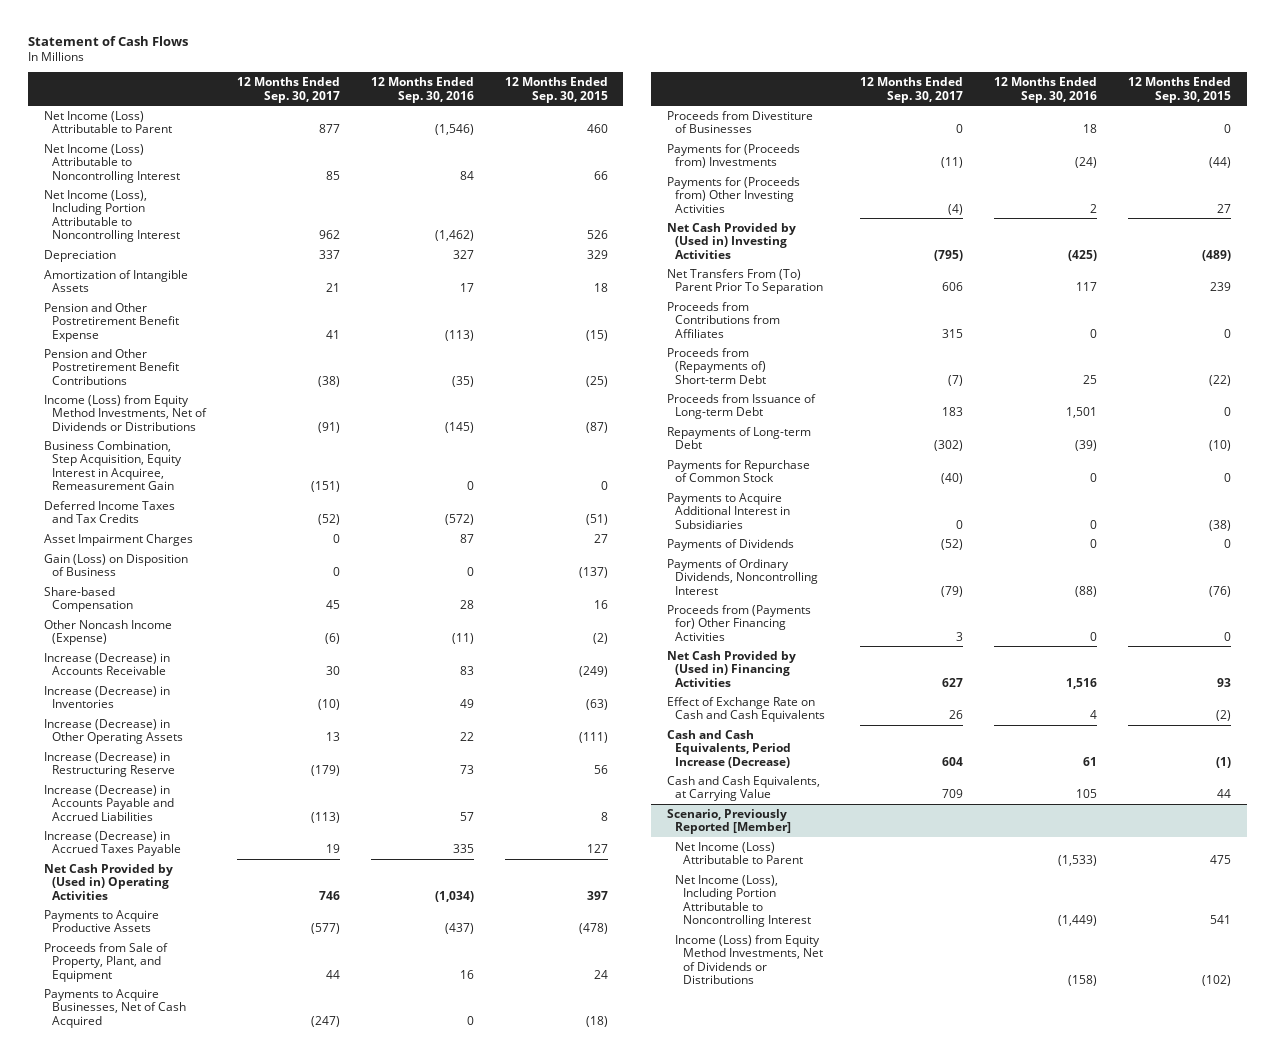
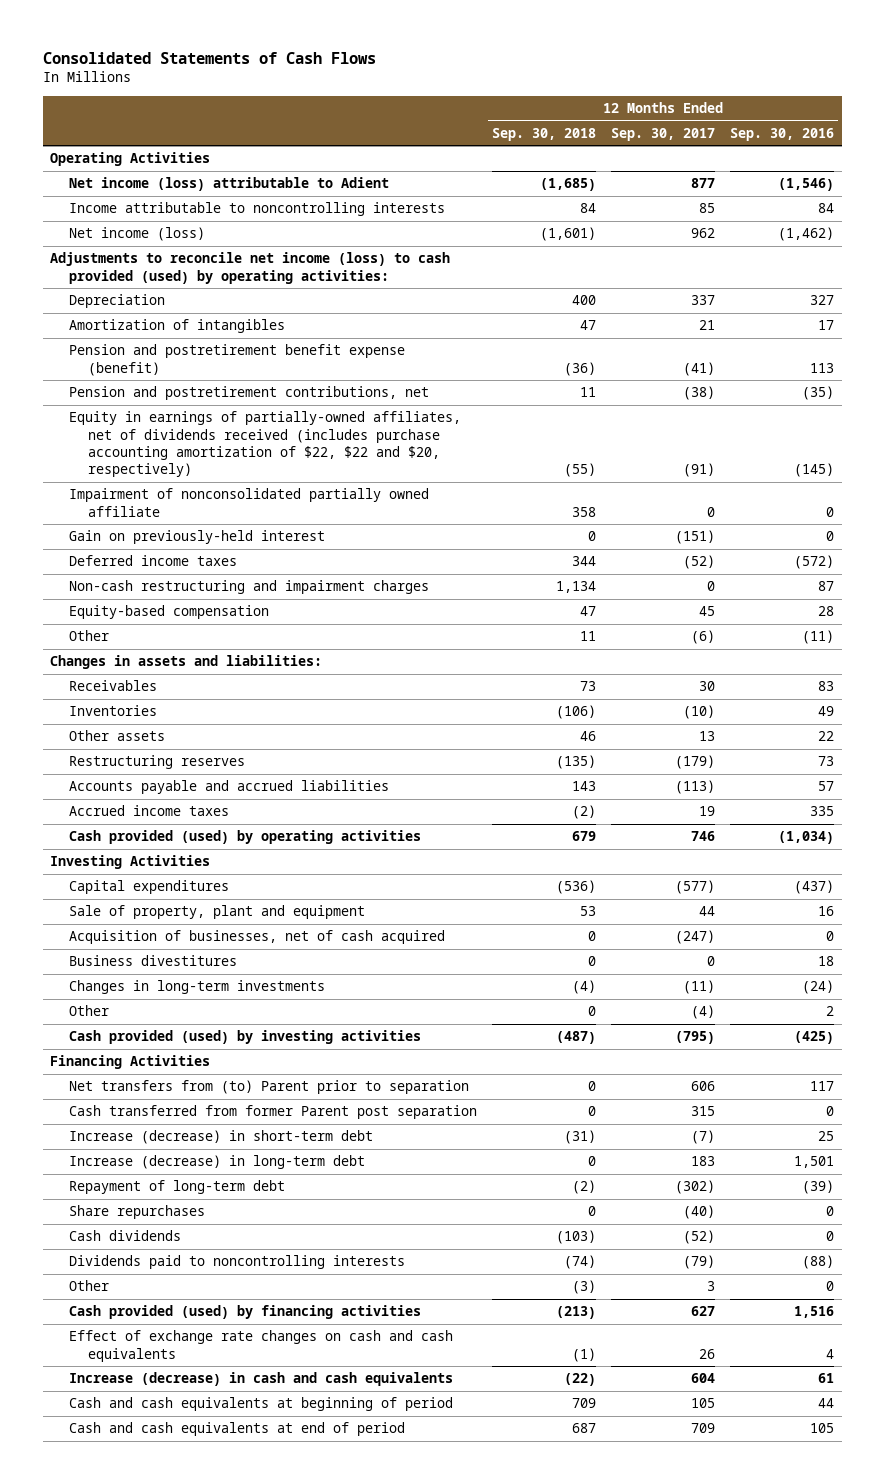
[28,35,189,46] Statement of Cash Flows -> [42,51,376,64] Consolidated Statements of Cash Flows
[504,77,608,103] 12 Months Ended Sep. 30, 2015 -> none
none -> [492,127,597,141] Sep. 30, 2018
none -> [50,152,211,167] Operating Activities
[43,110,172,134] Net Income (Loss) Attributable to Parent -> [69,177,390,192] Net income (loss) attributable to Adient
[43,143,180,183] Net Income (Loss) Attributable to Noncontrolling Interest -> [69,202,446,217] Income attributable to noncontrolling interests
[43,189,180,243] Net Income (Loss), Including Portion Attributable to Noncontrolling Interest -> [69,227,206,242] Net income (loss)
none -> [50,252,451,284] Adjustments to reconcile net income (loss) to cash provided (used) by operating activities:
[43,533,193,546] Asset Impairment Charges -> none
[43,553,188,577] Gain (Loss) on Disposition of Business -> none
[666,492,790,529] Payments to Acquire Additional Interest in Subsidiaries -> none
[666,808,791,835] Scenario, Previously Reported [Member] -> none
[674,841,803,865] Net Income (Loss) Attributable to Parent -> none
[674,874,811,928] Net Income (Loss), Including Portion Attributable to Noncontrolling Interest -> none
[674,934,823,985] Income (Loss) from Equity Method Investments, Net of Dividends or Distributions -> none
[43,269,188,293] Amortization of Intangible Assets -> [69,319,286,334] Amortization of intangibles
[43,302,179,342] Pension and Other Postretirement Benefit Expense -> [69,344,406,376] Pension and postretirement benefit expense (benefit)
[325,329,340,339] 41 -> [683,361,716,376] (41)
[444,329,474,341] (113) -> [810,362,835,373] 113
[43,348,179,385] Pension and Other Postretirement Benefit Contributions -> [69,386,430,401] Pension and postretirement contributions, net
[43,394,207,431] Income (Loss) from Equity Method Investments, Net of Dividends or Distributions -> [69,411,462,478] Equity in earnings of partially-owned affiliates, net of dividends received (includes purchase accounting amortization of $22, $22 and $20, respectively)
none -> [69,488,430,517] Impairment of nonconsolidated partially owned affiliate
[43,440,182,491] Business Combination, Step Acquisition, Equity Interest in Acquiree, Remeasurement Gain -> [69,530,326,545] Gain on previously-held interest
[43,500,175,524] Deferred Income Taxes and Tax Credits -> [69,555,238,567] Deferred income taxes
none -> [69,580,430,595] Non-cash restructuring and impairment charges
[43,586,133,613] Share-based Compensation -> [69,605,270,620] Equity-based compensation
[43,619,172,646] Other Noncash Income (Expense) -> [69,630,110,642] Other
none -> [50,655,323,670] Changes in assets and liabilities:
[43,652,170,676] Increase (Decrease) in Accounts Receivable -> [69,680,158,692] Receivables
[43,685,170,709] Increase (Decrease) in Inventories -> [69,705,158,717] Inventories
[43,718,183,745] Increase (Decrease) in Other Operating Assets -> [69,730,166,742] Other assets
[43,751,175,778] Increase (Decrease) in Restructuring Reserve -> [69,755,246,770] Restructuring reserves
[43,784,174,821] Increase (Decrease) in Accounts Payable and Accrued Liabilities -> [69,780,390,795] Accounts payable and accrued liabilities
[43,830,181,857] Increase (Decrease) in Accrued Taxes Payable -> [69,805,230,817] Accrued income taxes
[43,863,173,900] Net Cash Provided by (Used in) Operating Activities -> [69,830,422,845] Cash provided (used) by operating activities
none -> [50,855,211,870] Investing Activities
[43,909,159,933] Payments to Acquire Productive Assets -> [69,880,230,895] Capital expenditures
[43,942,168,982] Proceeds from Sale of Property, Plant, and Equipment -> [69,905,366,920] Sale of property, plant and equipment
[43,988,186,1028] Payments to Acquire Businesses, Net of Cash Acquired -> [69,930,446,945] Acquisition of businesses, net of cash acquired
[666,110,813,134] Proceeds from Divestiture of Businesses -> [69,955,238,967] Business divestitures
[666,143,800,169] Payments for (Proceeds from) Investments -> [69,980,326,995] Changes in long-term investments
[666,176,800,213] Payments for (Proceeds from) Other Investing Activities -> [69,1005,110,1017] Other
[666,222,796,259] Net Cash Provided by (Used in) Investing Activities -> [69,1030,422,1045] Cash provided (used) by investing activities
none -> [50,1055,211,1070] Financing Activities
[666,268,823,295] Net Transfers From (To) Parent Prior To Separation -> [69,1080,470,1095] Net transfers from (to) Parent prior to separation
[666,301,780,338] Proceeds from Contributions from Affiliates -> [69,1105,478,1120] Cash transferred from former Parent post separation
[666,347,766,384] Proceeds from (Repayments of) Short-term Debt -> [69,1130,374,1145] Increase (decrease) in short-term debt
[666,393,816,420] Proceeds from Issuance of Long-term Debt -> [69,1155,366,1170] Increase (decrease) in long-term debt
[666,426,811,450] Repayments of Long-term Debt -> [69,1180,286,1195] Repayment of long-term debt
[666,459,810,483] Payments for Repurchase of Common Stock -> [69,1205,206,1220] Share repurchases
[666,538,794,551] Payments of Dividends -> [69,1230,182,1242] Cash dividends
[666,558,818,595] Payments of Ordinary Dividends, Noncontrolling Interest -> [69,1255,406,1270] Dividends paid to noncontrolling interests
[666,604,811,641] Proceeds from (Payments for) Other Financing Activities -> [69,1280,110,1292] Other
[666,650,796,687] Net Cash Provided by (Used in) Financing Activities -> [69,1305,422,1320] Cash provided (used) by financing activities
[666,696,825,723] Effect of Exchange Rate on Cash and Cash Equivalents -> [69,1330,454,1362] Effect of exchange rate changes on cash and cash equivalents
[666,729,791,768] Cash and Cash Equivalents, Period Increase (Decrease) -> [69,1372,454,1387] Increase (decrease) in cash and cash equivalents
[666,775,820,802] Cash and Cash Equivalents, at Carrying Value -> [69,1397,454,1412] Cash and cash equivalents at beginning of period
[941,789,963,799] 709 -> [691,1398,716,1409] 105
[1076,789,1098,799] 105 -> [818,1398,835,1409] 44
none -> [69,1422,406,1437] Cash and cash equivalents at end of period

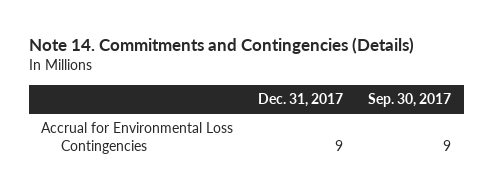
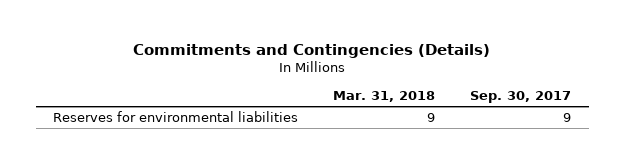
[29,37,415,55] Note 14. Commitments and Contingencies (Details) -> [133,44,491,59] Commitments and Contingencies (Details)
[258,93,344,108] Dec. 31, 2017 -> none
none -> [333,91,436,103] Mar. 31, 2018
[41,122,234,154] Accrual for Environmental Loss Contingencies -> [53,111,299,123] Reserves for environmental liabilities

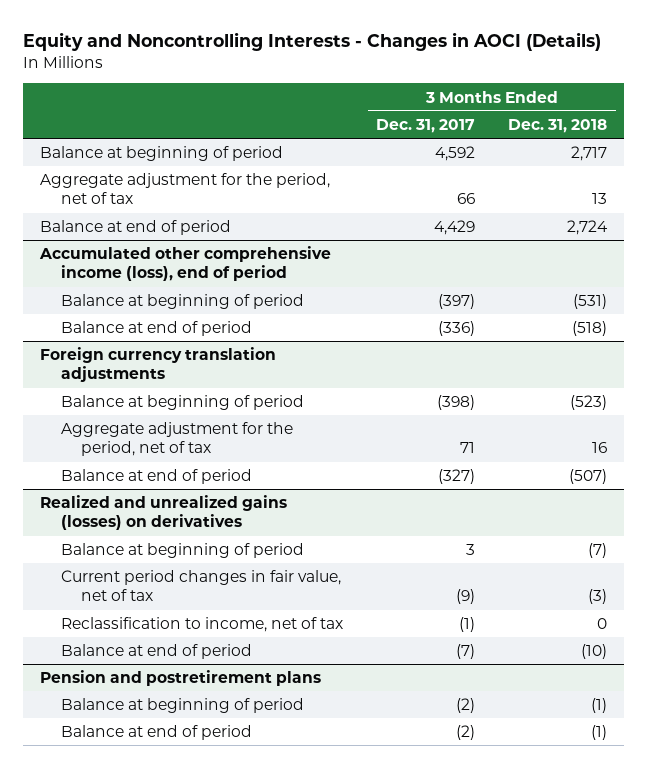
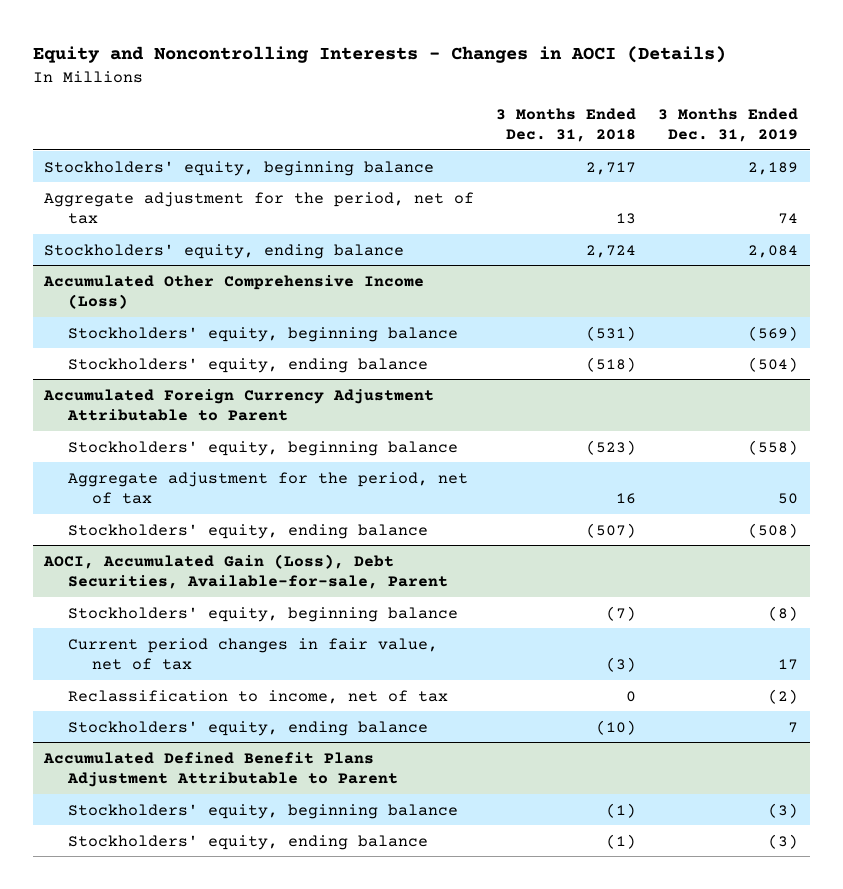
[376,118,476,133] Dec. 31, 2017 -> none
none -> [658,107,799,143] 3 Months Ended Dec. 31, 2019
[39,146,283,162] Balance at beginning of period -> [44,160,435,176] Stockholders' equity, beginning balance
[39,220,231,236] Balance at end of period -> [44,243,405,259] Stockholders' equity, ending balance
[38,246,331,282] Accumulated other comprehensive income (loss), end of period -> [43,274,425,309] Accumulated Other Comprehensive Income (Loss)
[60,294,304,310] Balance at beginning of period -> [68,326,459,342] Stockholders' equity, beginning balance
[60,321,252,337] Balance at end of period -> [68,357,429,373] Stockholders' equity, ending balance
[39,347,276,383] Foreign currency translation adjustments -> [43,388,435,421] Accumulated Foreign Currency Adjustment Attributable to Parent
[60,395,304,411] Balance at beginning of period -> [68,440,459,456] Stockholders' equity, beginning balance
[60,469,252,485] Balance at end of period -> [68,523,429,539] Stockholders' equity, ending balance
[39,495,287,531] Realized and unrealized gains (losses) on derivatives -> [43,553,449,589] AOCI, Accumulated Gain (Loss), Debt Securities, Available-for-sale, Parent
[60,543,304,559] Balance at beginning of period -> [68,606,459,622] Stockholders' equity, beginning balance
[60,644,252,660] Balance at end of period -> [68,720,429,736] Stockholders' equity, ending balance
[39,670,321,687] Pension and postretirement plans -> [43,751,399,787] Accumulated Defined Benefit Plans Adjustment Attributable to Parent
[60,698,304,714] Balance at beginning of period -> [68,803,459,819] Stockholders' equity, beginning balance
[60,725,252,741] Balance at end of period -> [68,834,429,850] Stockholders' equity, ending balance

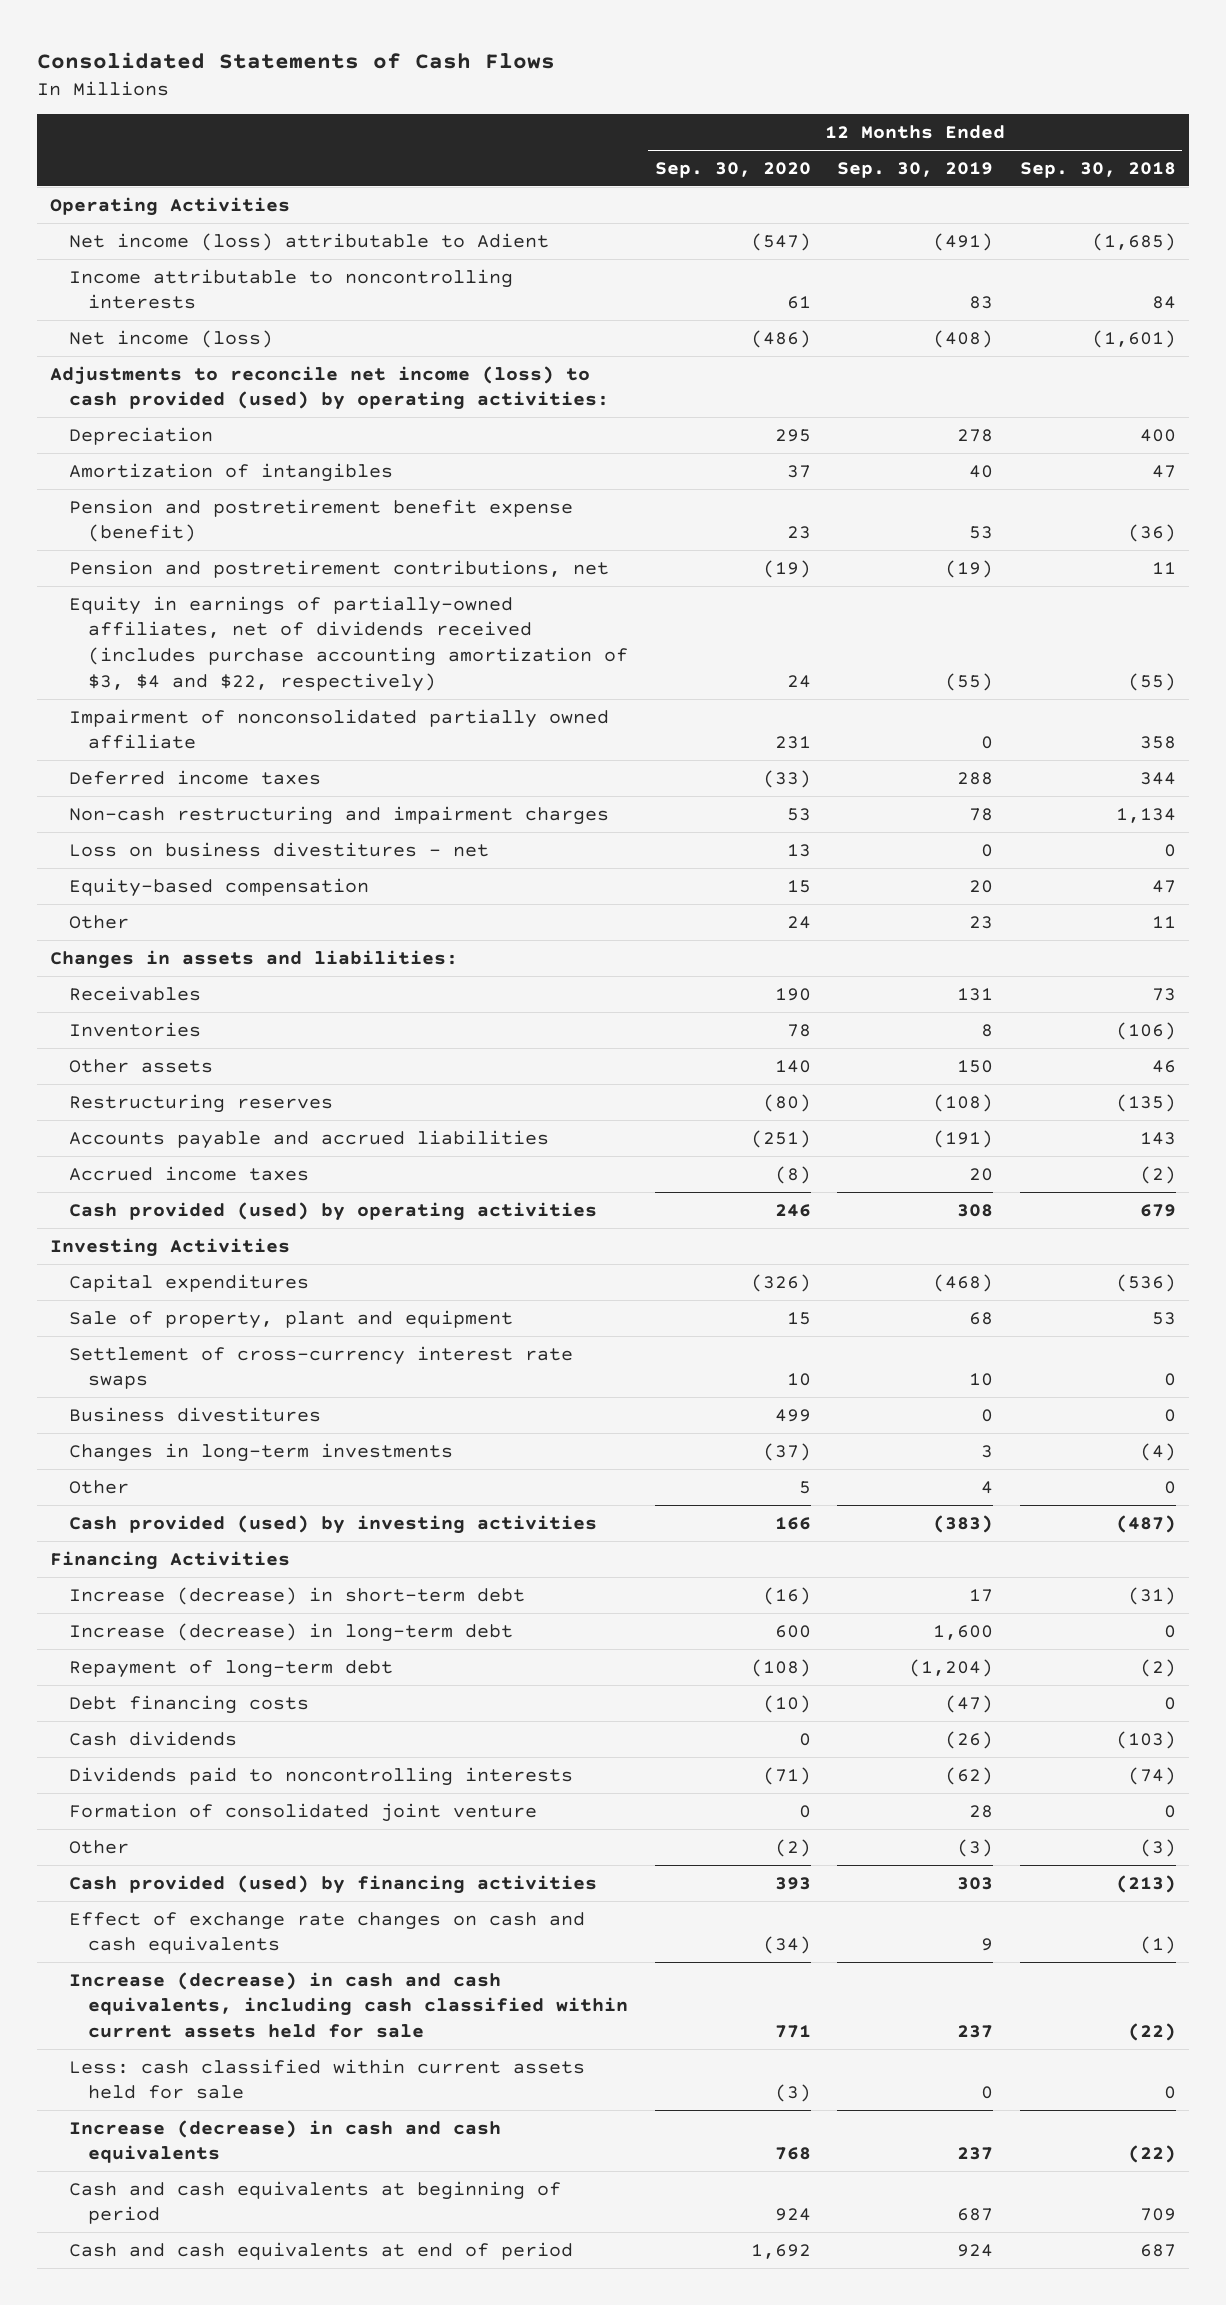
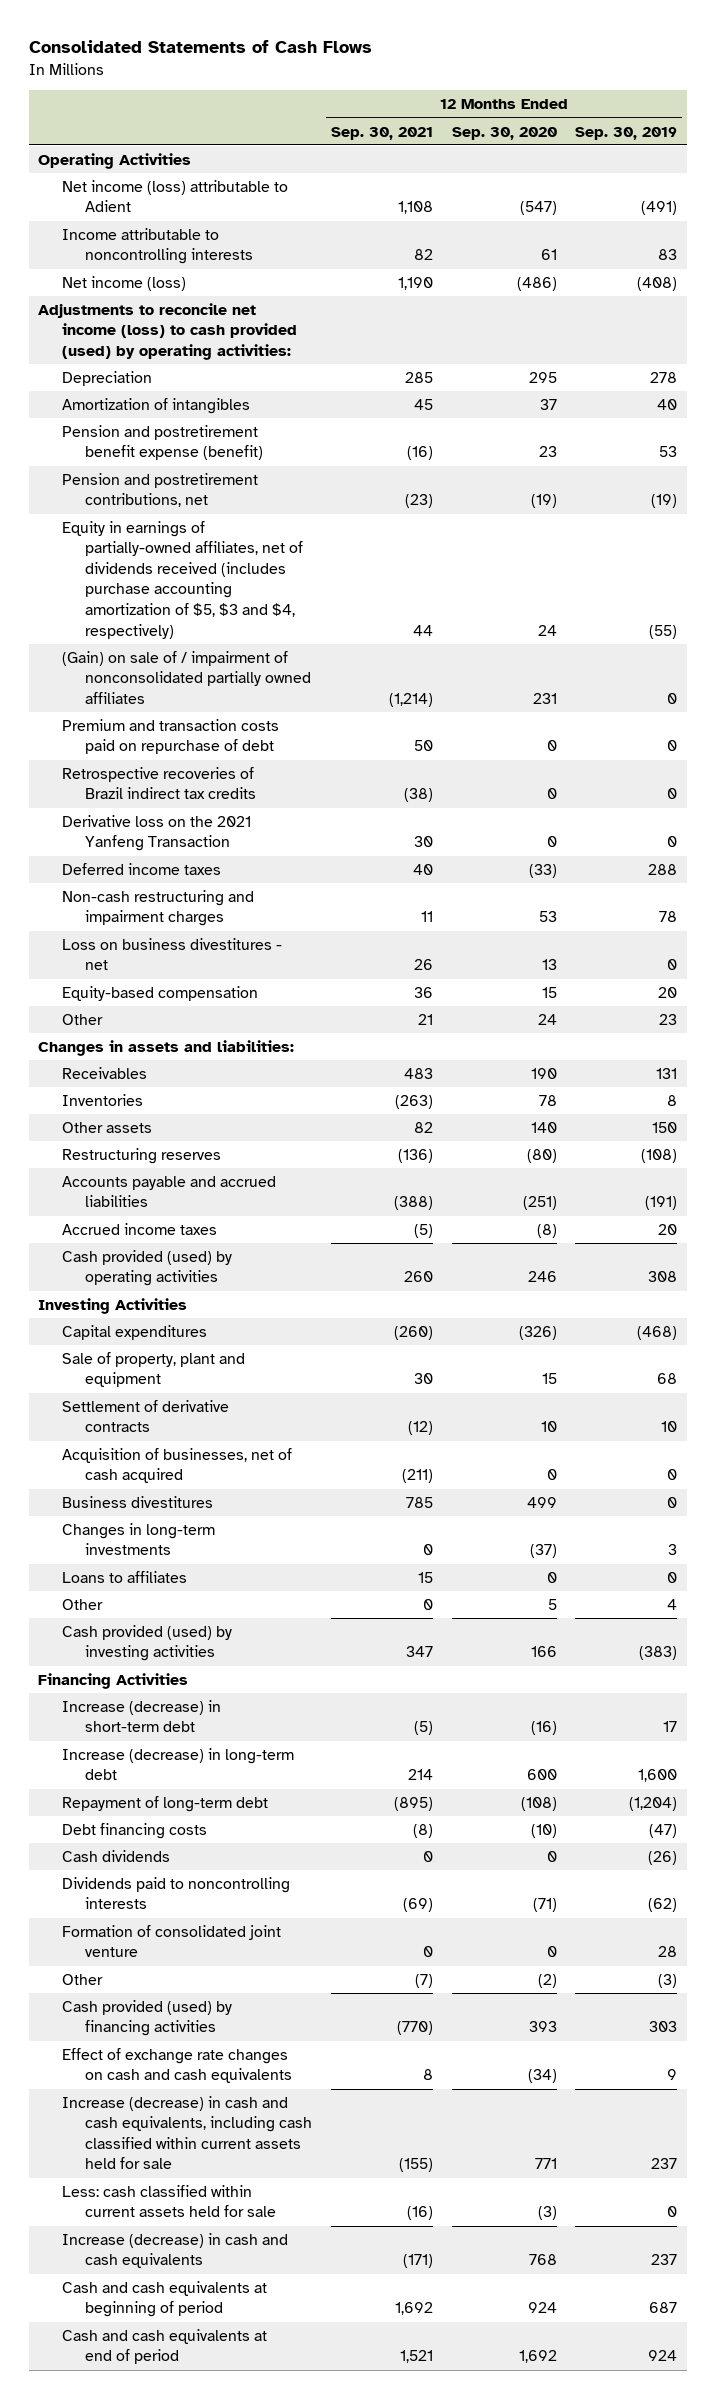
[1019,161,1176,178] Sep. 30, 2018 -> none
none -> [331,126,434,140] Sep. 30, 2021
[69,595,629,692] Equity in earnings of partially-owned affiliates, net of dividends received (includes purchase accounting amortization of $3, $4 and $22, respectively) -> [61,520,304,639] Equity in earnings of partially-owned affiliates, net of dividends received (includes purchase accounting amortization of $5, $3 and $4, respectively)
[69,708,610,750] Impairment of nonconsolidated partially owned affiliate -> [61,650,312,704] (Gain) on sale of / impairment of nonconsolidated partially owned affiliates
none -> [61,718,279,755] Premium and transaction costs paid on repurchase of debt
none -> [61,766,257,800] Retrospective recoveries of Brazil indirect tax credits
none -> [61,814,251,852] Derivative loss on the 2021 Yanfeng Transaction
[69,1345,574,1390] Settlement of cross-currency interest rate swaps -> none
none -> [61,1399,229,1433] Settlement of derivative contracts
none -> [61,1447,292,1484] Acquisition of businesses, net of cash acquired
none -> [61,1570,187,1583] Loans to affiliates

